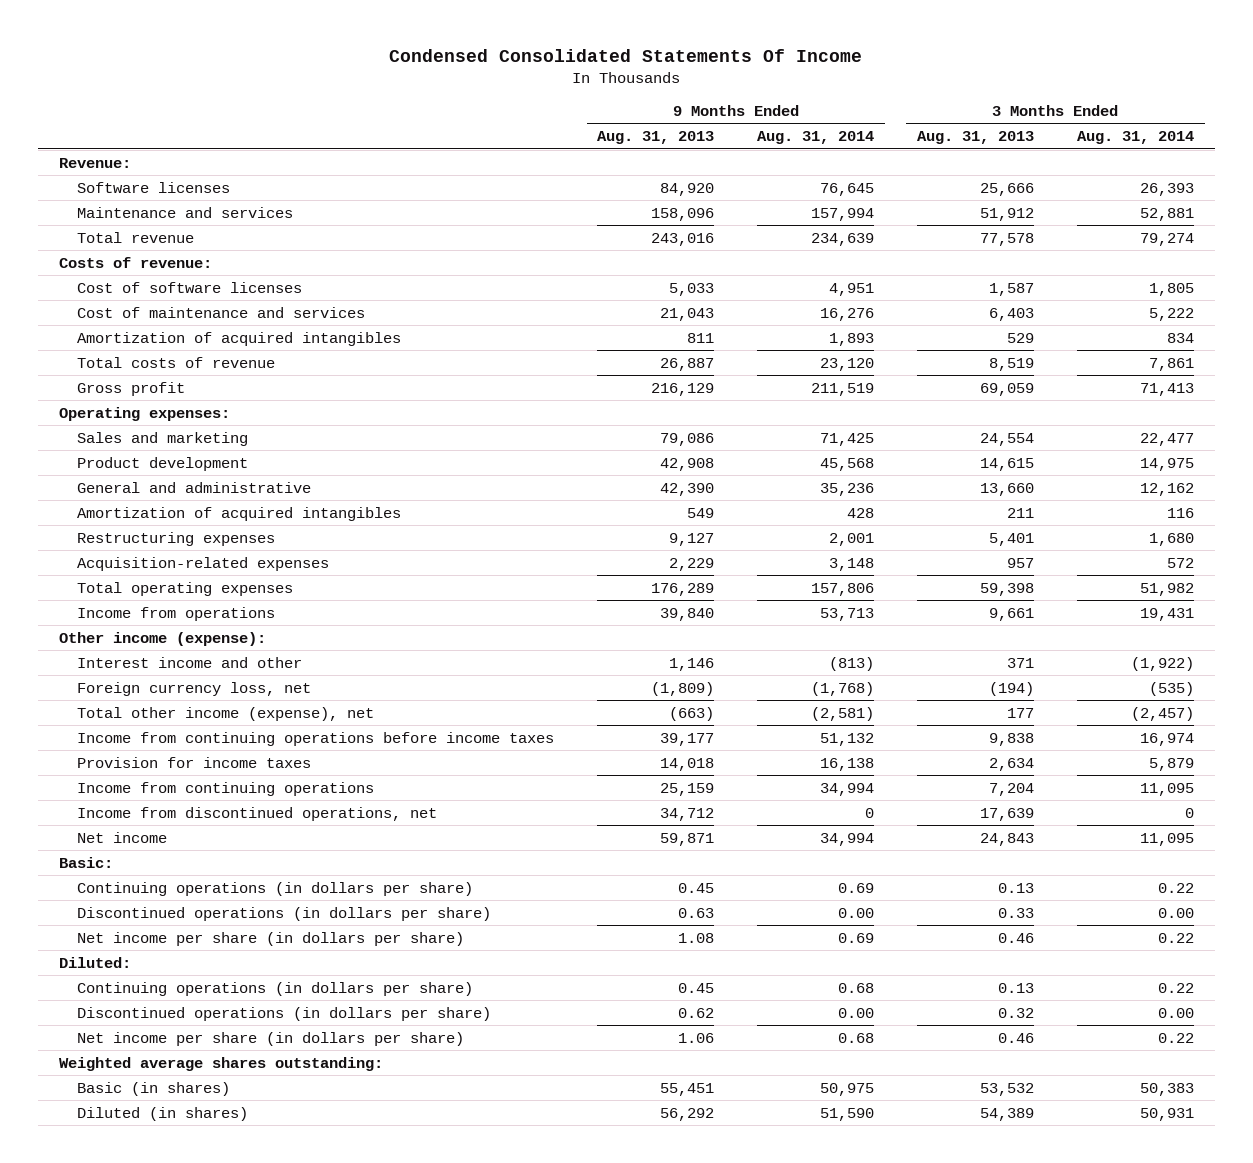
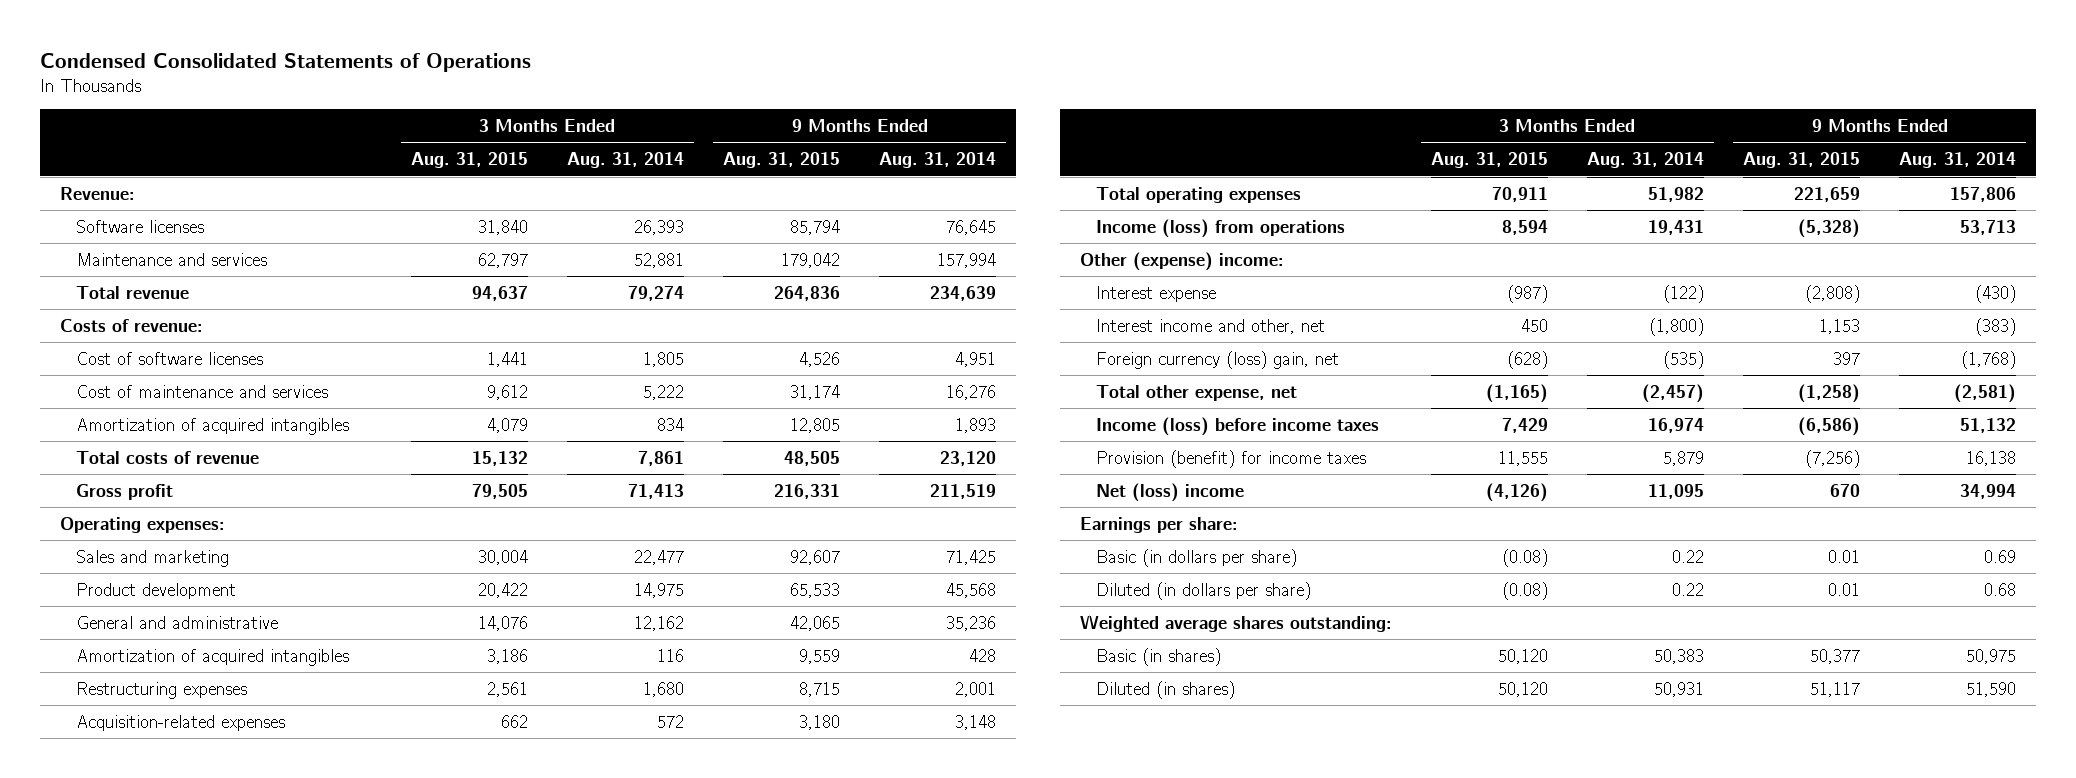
[389,48,863,62] Condensed Consolidated Statements Of Income -> [39,52,531,72] Condensed Consolidated Statements of Operations
[597,131,715,145] Aug. 31, 2013 -> none
[916,131,1034,145] Aug. 31, 2013 -> none
none -> [410,152,528,169] Aug. 31, 2015
none -> [722,152,840,169] Aug. 31, 2015
[77,806,438,821] Income from discontinued operations, net -> none
[77,831,168,843] Net income -> none
[59,856,114,868] Basic: -> none
[77,906,492,921] Discontinued operations (in dollars per share) -> none
[77,931,465,946] Net income per share (in dollars per share) -> none
[59,956,132,968] Diluted: -> none
[77,1006,492,1021] Discontinued operations (in dollars per share) -> none
[77,1031,465,1046] Net income per share (in dollars per share) -> none
[77,606,276,621] Income from operations -> [1096,218,1346,238] Income (loss) from operations
[59,631,267,646] Other income (expense): -> [1079,251,1284,271] Other (expense) income:
none -> [1096,285,1217,302] Interest expense
[77,656,303,668] Interest income and other -> [1096,318,1326,334] Interest income and other, net
[829,656,875,671] (813) -> [1975,317,2017,336] (383)
[1130,656,1194,671] (1,922) -> [1648,317,1704,336] (1,800)
[77,681,312,696] Foreign currency loss, net -> [1096,350,1340,369] Foreign currency (loss) gain, net
[77,706,375,721] Total other income (expense), net -> [1096,384,1298,401] Total other expense, net
[77,731,555,746] Income from continuing operations before income taxes -> [1096,416,1380,436] Income (loss) before income taxes
[77,756,312,768] Provision for income taxes -> [1096,449,1367,468] Provision (benefit) for income taxes
[77,781,375,796] Income from continuing operations -> [1096,482,1245,502] Net (loss) income
none -> [1079,516,1238,533] Earnings per share:
[77,881,474,896] Continuing operations (in dollars per share) -> [1096,548,1298,567] Basic (in dollars per share)
[77,981,474,996] Continuing operations (in dollars per share) -> [1096,581,1312,600] Diluted (in dollars per share)

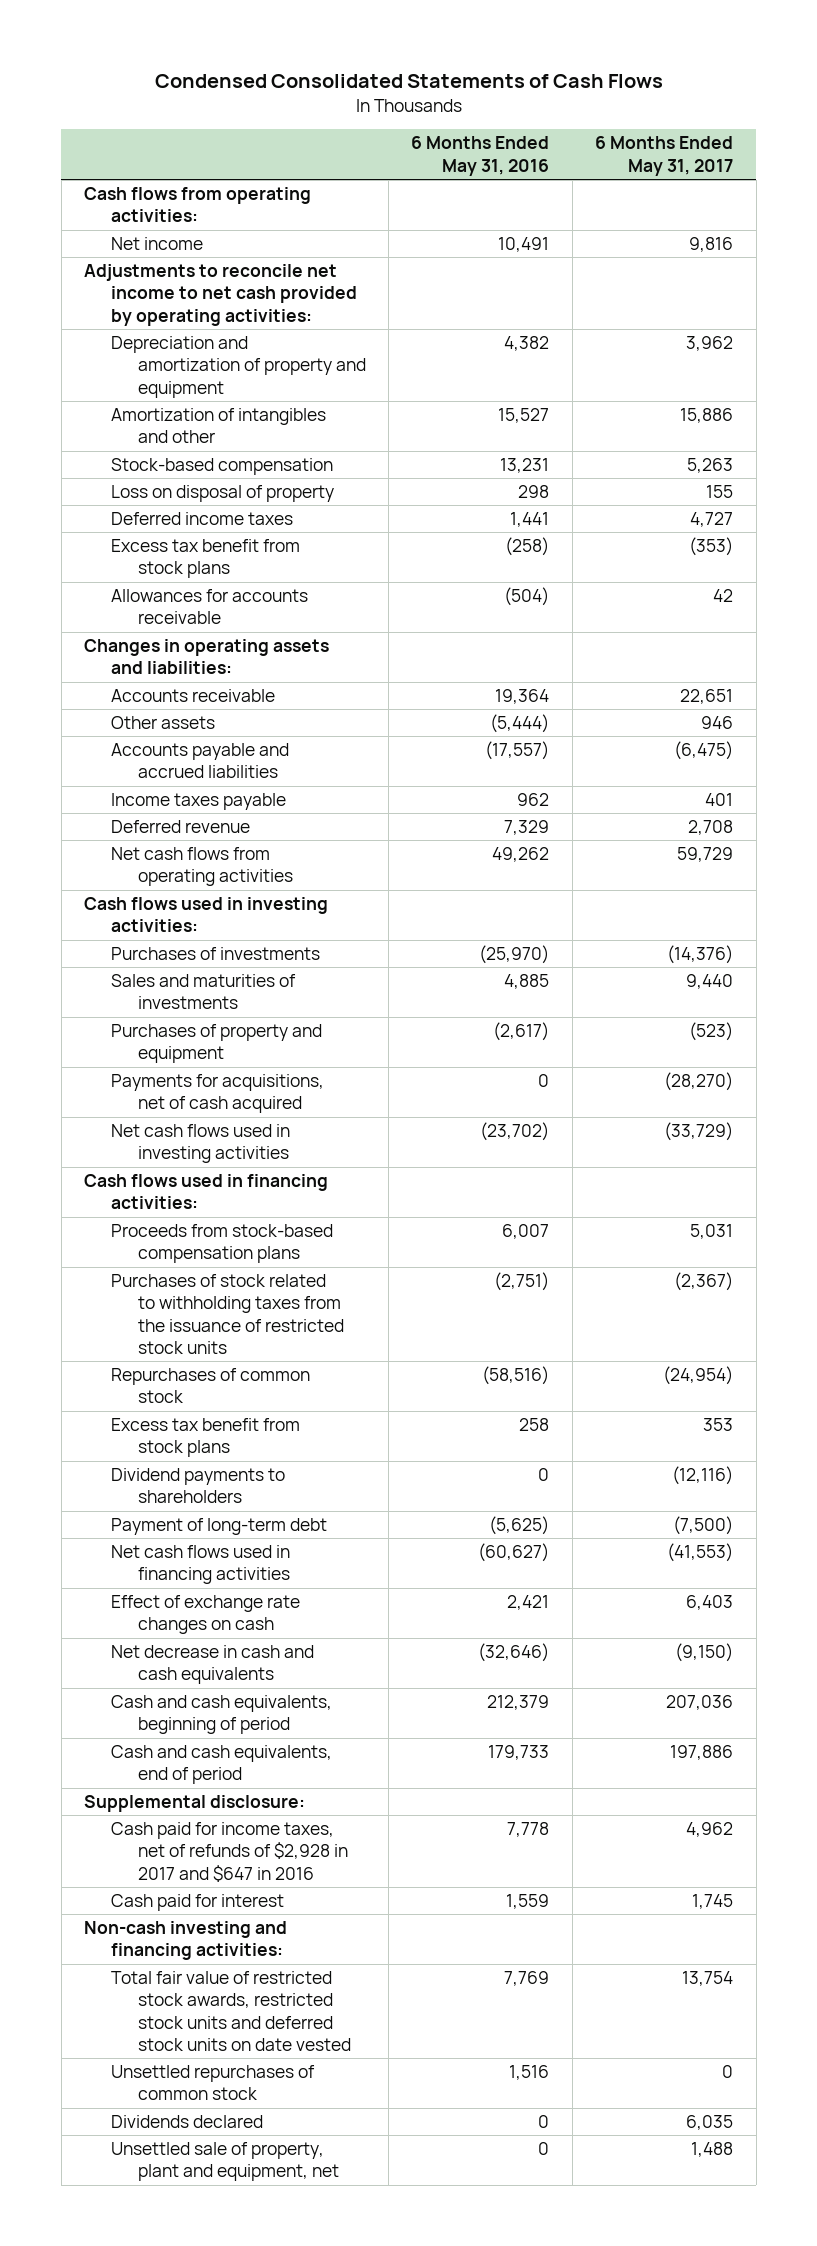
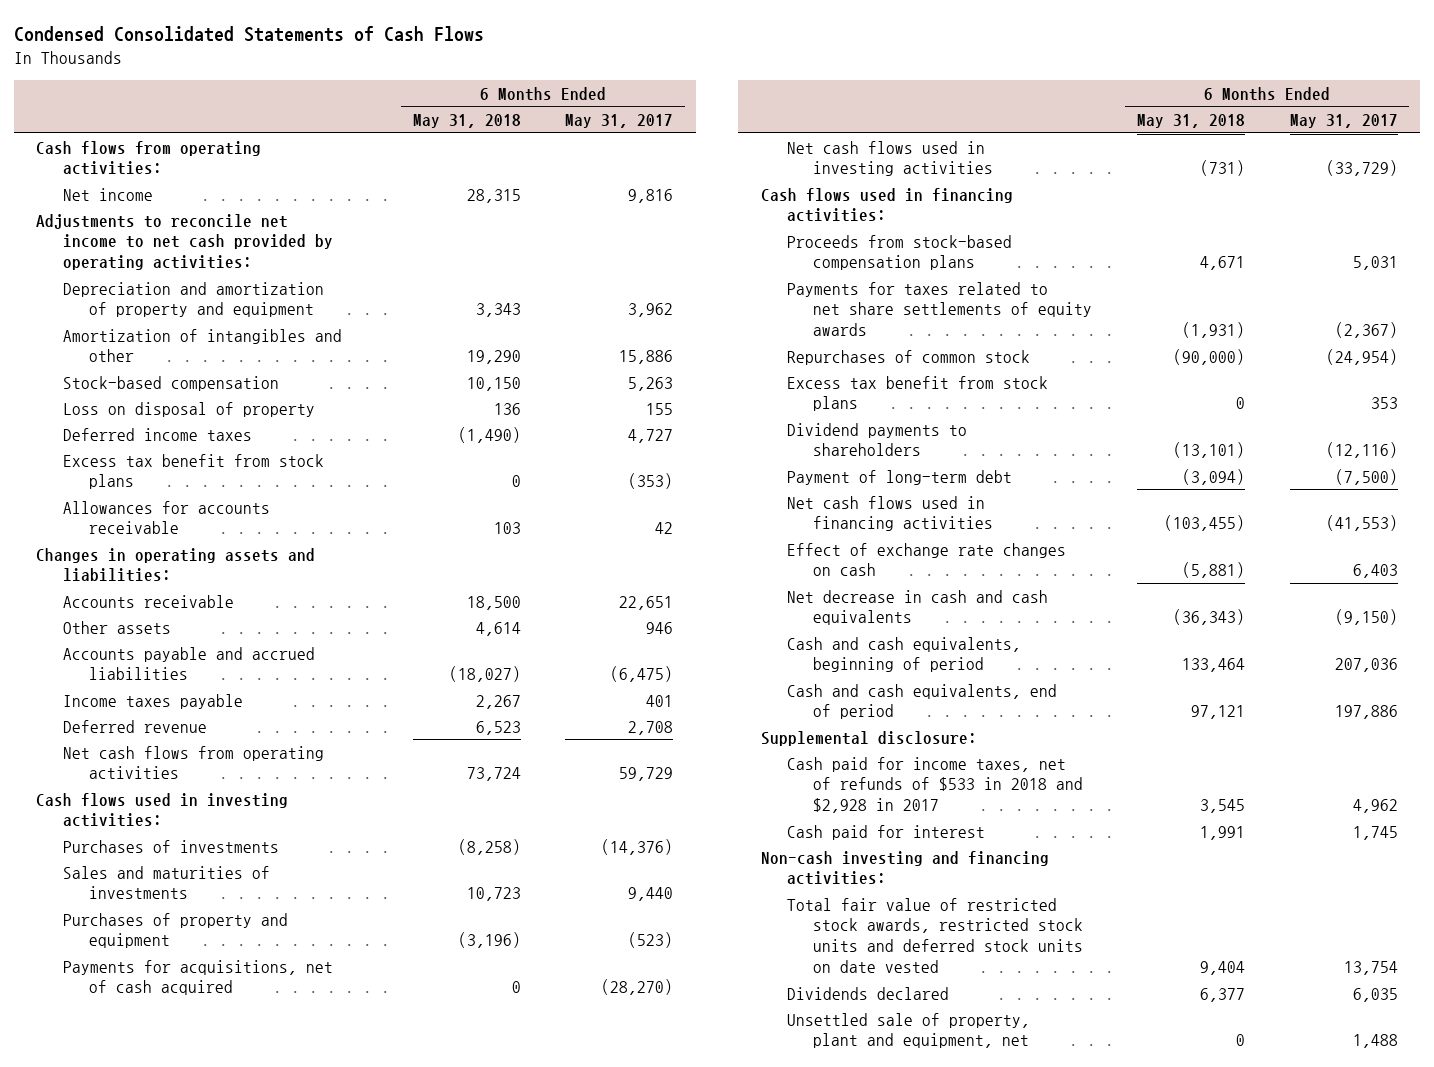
[411,136,550,176] 6 Months Ended May 31, 2016 -> none
none -> [412,113,521,128] May 31, 2018
[110,1273,344,1355] Purchases of stock related to withholding taxes from the issuance of restricted stock units -> [786,281,1092,337] Payments for taxes related to net share settlements of equity awards
[110,1821,348,1882] Cash paid for income taxes, net of refunds of $2,928 in 2017 and $647 in 2016 -> [786,756,1083,814] Cash paid for income taxes, net of refunds of $533 in 2018 and $2,928 in 2017
[110,2064,315,2101] Unsettled repurchases of common stock -> none

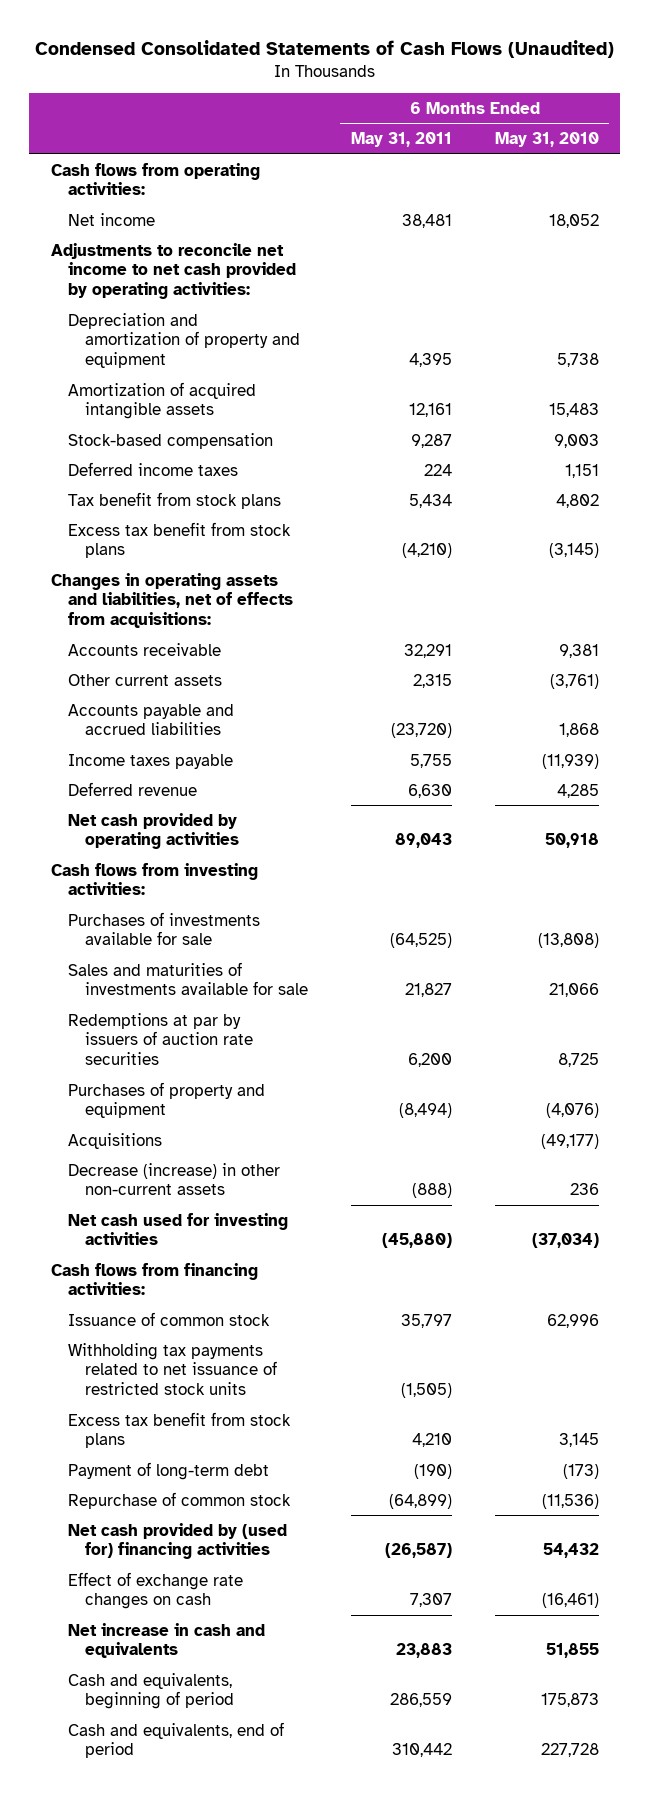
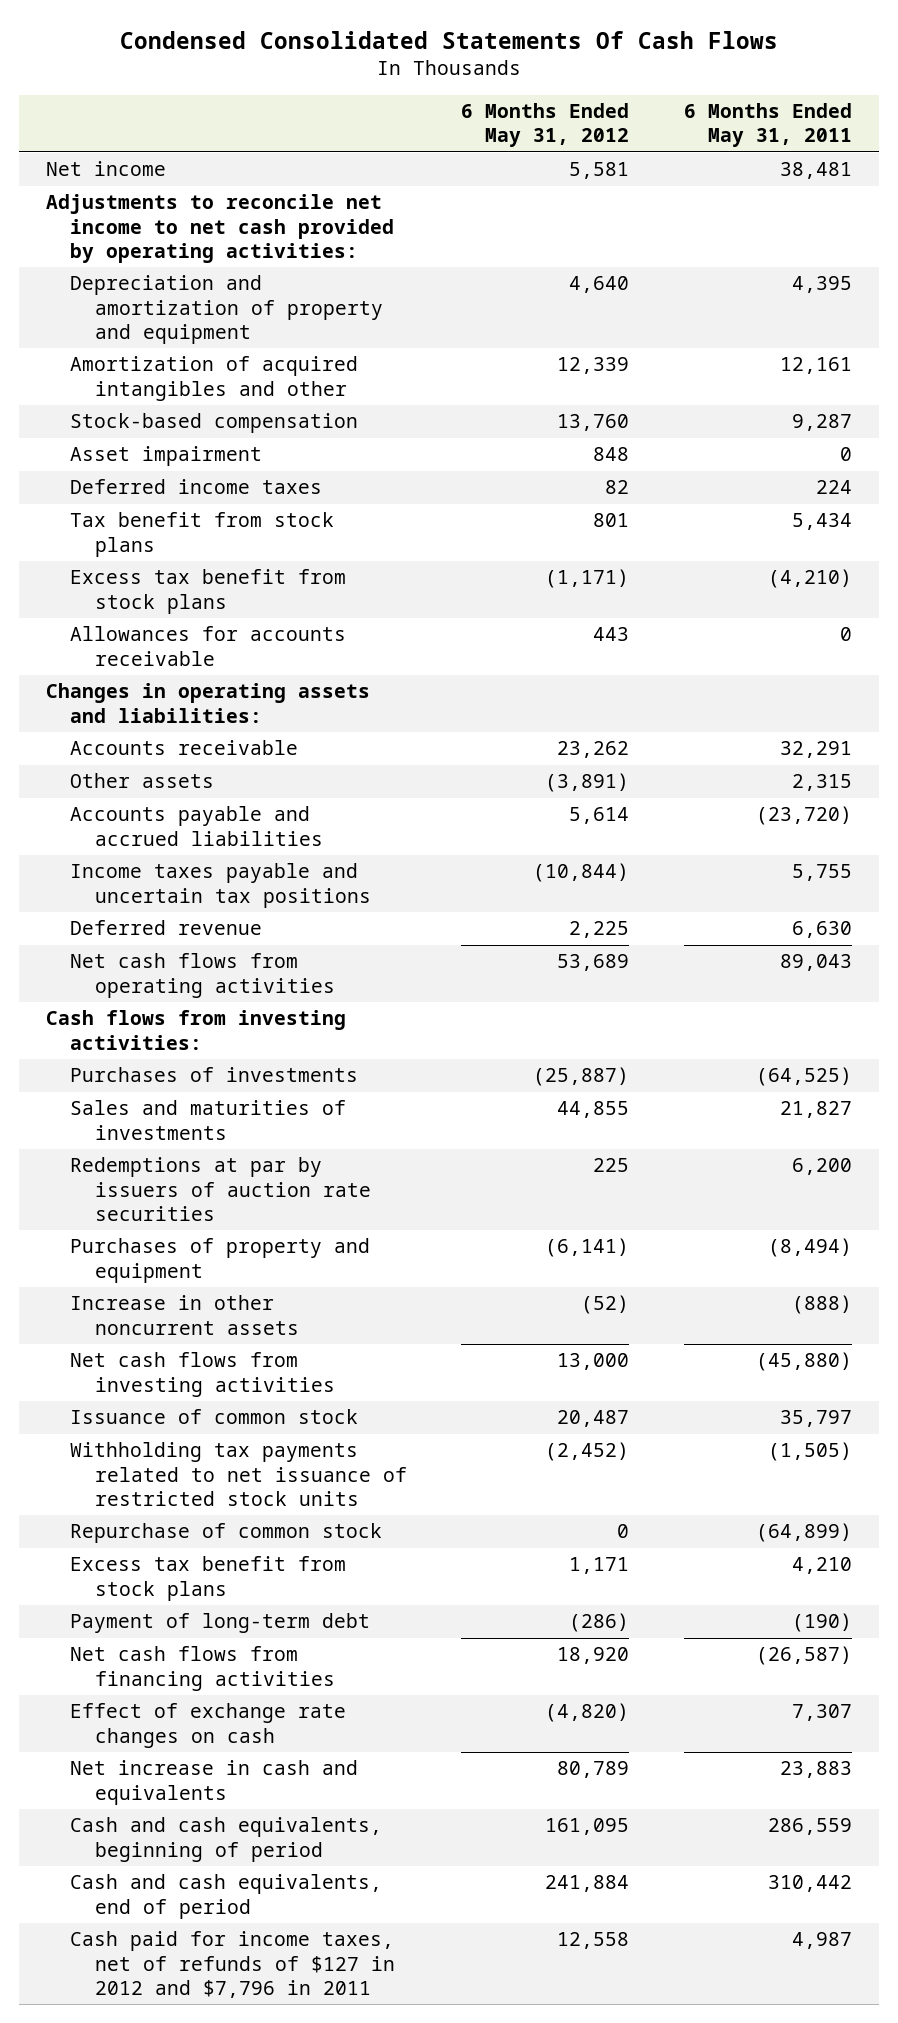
[34,39,614,58] Condensed Consolidated Statements of Cash Flows (Unaudited) -> [120,31,779,50] Condensed Consolidated Statements Of Cash Flows
[494,132,599,148] May 31, 2010 -> none
none -> [461,102,630,148] 6 Months Ended May 31, 2012
[50,162,260,196] Cash flows from operating activities: -> none
[67,381,256,420] Amortization of acquired intangible assets -> [70,356,359,401] Amortization of acquired intangibles and other
none -> [70,446,263,467] Asset impairment
none -> [70,626,347,666] Allowances for accounts receivable
[50,572,293,629] Changes in operating assets and liabilities, net of effects from acquisitions: -> [46,683,371,723] Changes in operating assets and liabilities:
[67,673,222,686] Other current assets -> [70,773,215,789] Other assets
[67,753,233,769] Income taxes payable -> [70,863,371,908] Income taxes payable and uncertain tax positions
[67,812,239,850] Net cash provided by operating activities -> [70,953,335,998] Net cash flows from operating activities
[67,911,260,946] Purchases of investments available for sale -> [70,1067,359,1083] Purchases of investments
[67,961,308,996] Sales and maturities of investments available for sale -> [70,1100,347,1140] Sales and maturities of investments
[67,1132,162,1149] Acquisitions -> none
[50,1262,258,1296] Cash flows from financing activities: -> none
[67,1162,280,1196] Decrease (increase) in other non-current assets -> [70,1295,299,1335] Increase in other noncurrent assets
[67,1212,288,1246] Net cash used for investing activities -> [70,1352,335,1397] Net cash flows from investing activities
[67,1491,291,1509] Repurchase of common stock -> [70,1523,383,1544] Repurchase of common stock
[67,1522,287,1560] Net cash provided by (used for) financing activities -> [70,1646,335,1691] Net cash flows from financing activities
[67,1672,234,1710] Cash and equivalents, beginning of period -> [70,1817,383,1862] Cash and cash equivalents, beginning of period
[67,1721,284,1759] Cash and equivalents, end of period -> [70,1874,383,1919] Cash and cash equivalents, end of period
none -> [70,1931,395,1998] Cash paid for income taxes, net of refunds of $127 in 2012 and $7,796 in 2011

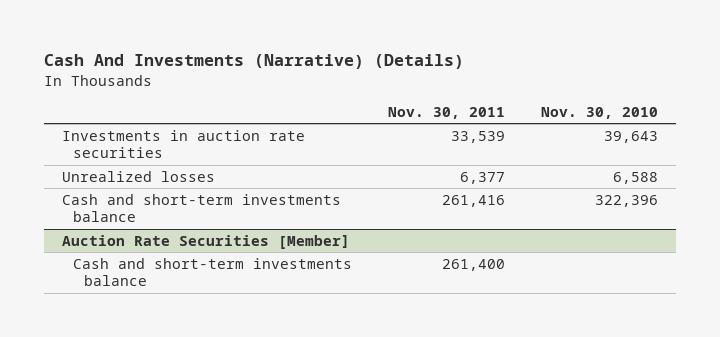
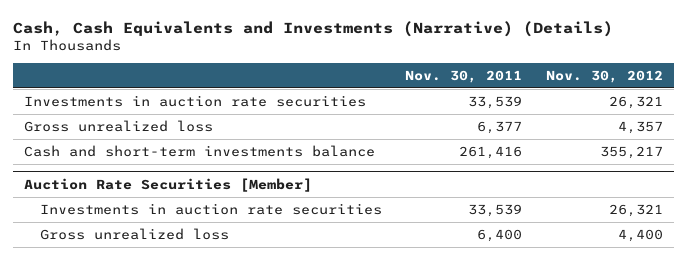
[44,54,465,70] Cash And Investments (Narrative) (Details) -> [12,20,613,37] Cash, Cash Equivalents and Investments (Narrative) (Details)
[540,106,658,119] Nov. 30, 2010 -> none
none -> [545,69,663,83] Nov. 30, 2012
[61,170,215,182] Unrealized losses -> [24,120,214,133] Gross unrealized loss
[73,257,353,287] Cash and short-term investments balance -> none
none -> [40,203,383,216] Investments in auction rate securities
none -> [40,228,230,241] Gross unrealized loss

